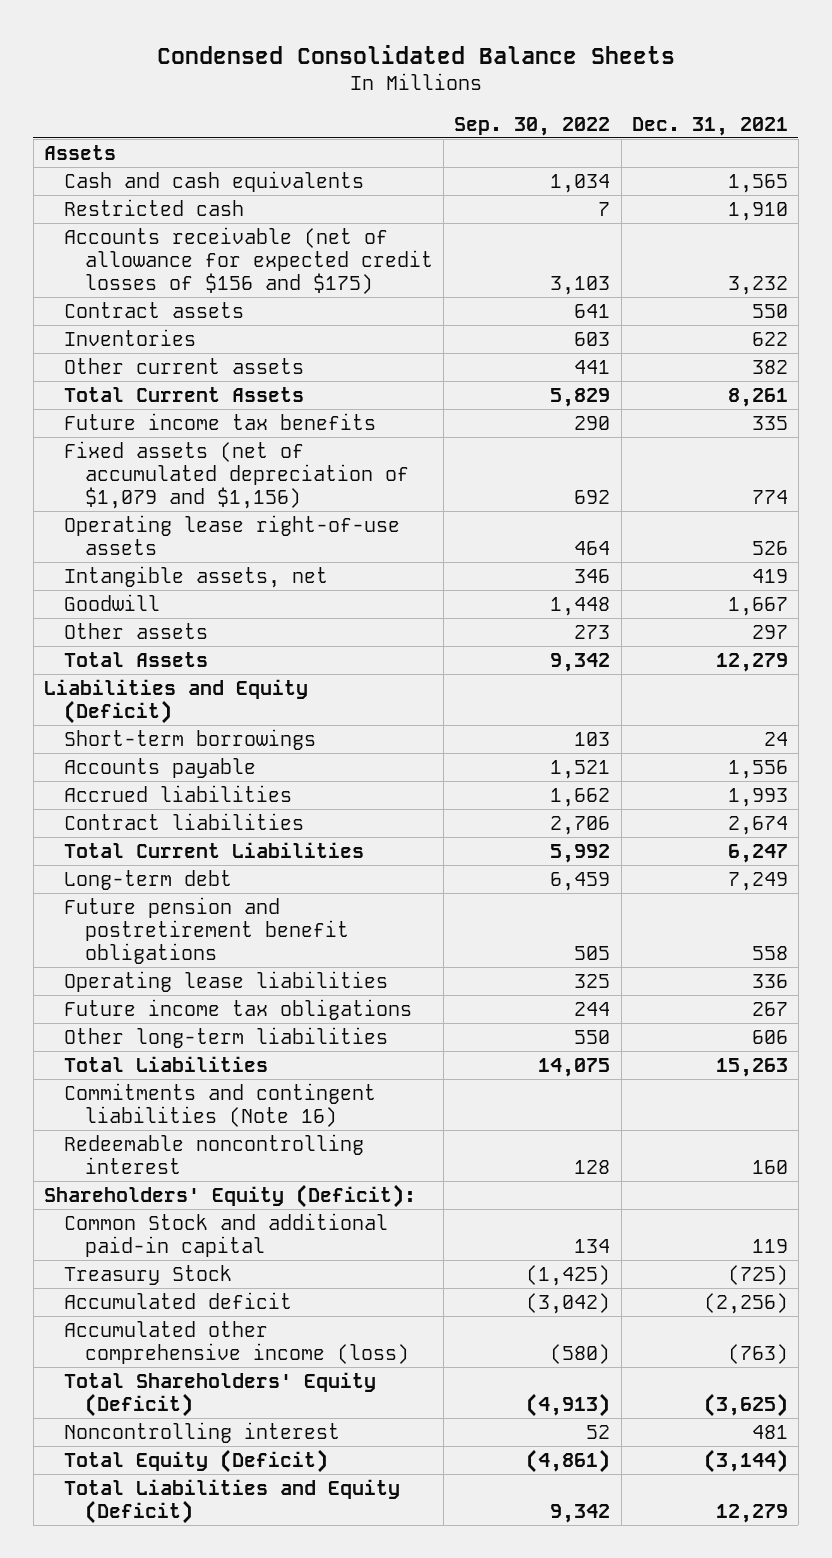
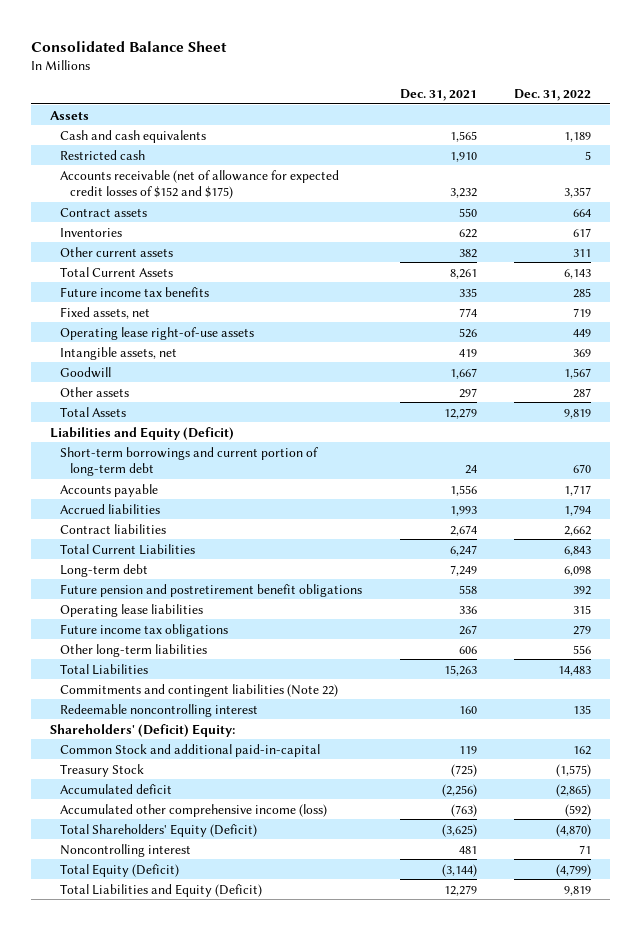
[156,44,675,64] Condensed Consolidated Balance Sheets -> [31,40,228,52] Consolidated Balance Sheet
[454,116,611,136] Sep. 30, 2022 -> none
none -> [514,88,592,101] Dec. 31, 2022
[64,226,433,294] Accounts receivable (net of allowance for expected credit losses of $156 and $175) -> [60,169,340,200] Accounts receivable (net of allowance for expected credit losses of $152 and $175)
[64,440,409,509] Fixed assets (net of accumulated depreciation of $1,079 and $1,156) -> [60,306,151,319] Fixed assets, net
[64,728,317,750] Short-term borrowings -> none
none -> [60,446,319,477] Short-term borrowings and current portion of long-term debt
[64,1082,377,1127] Commitments and contingent liabilities (Note 16) -> [60,683,339,697] Commitments and contingent liabilities (Note 22)
[43,1183,416,1208] Shareholders' Equity (Deficit): -> [49,723,235,737] Shareholders' (Deficit) Equity:
[64,1212,389,1257] Common Stock and additional paid-in capital -> [60,743,321,757] Common Stock and additional paid-in-capital

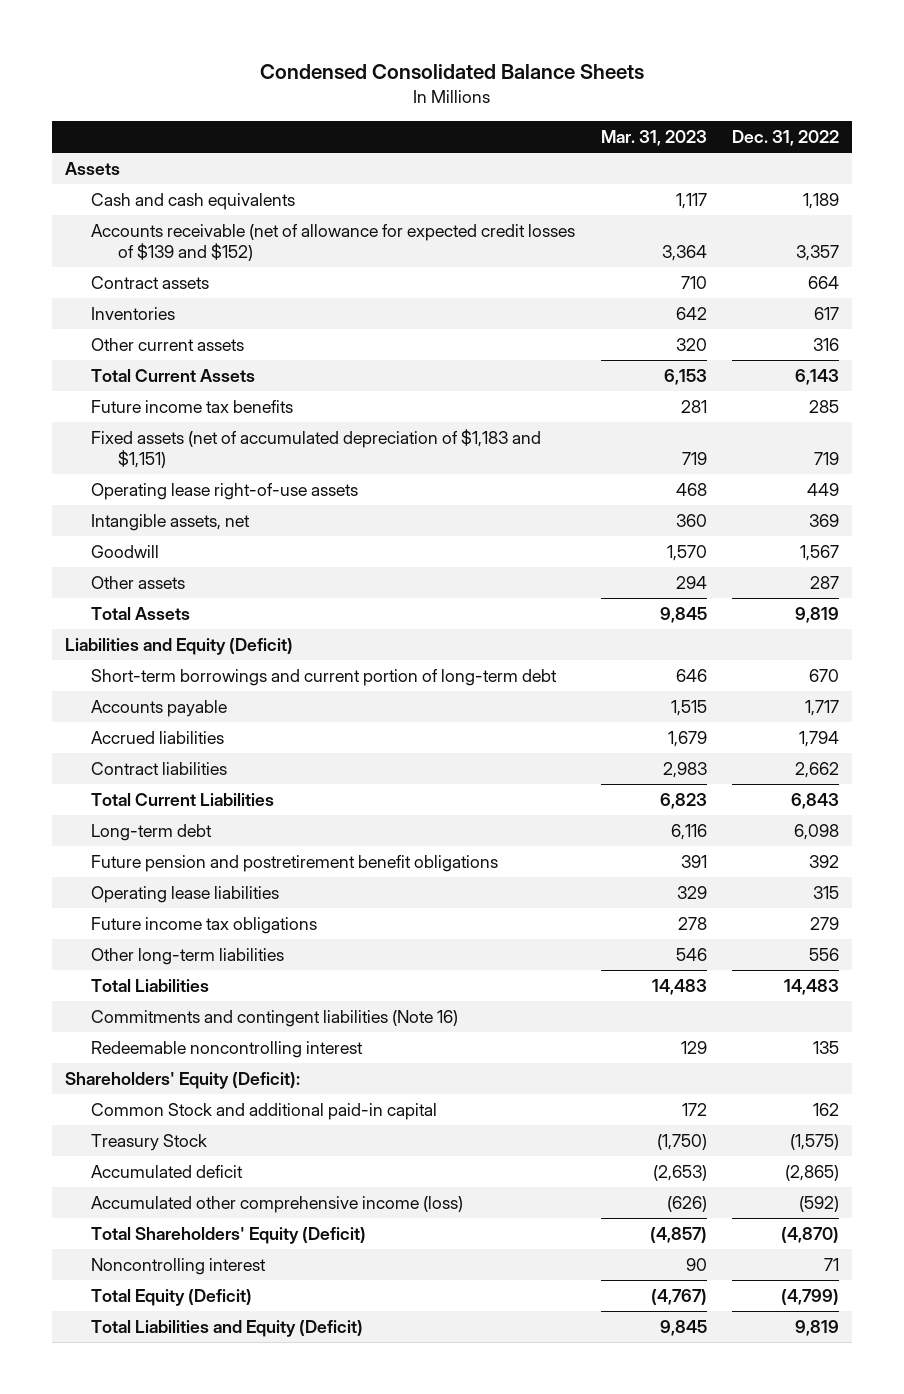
[31,40,228,52] Consolidated Balance Sheet -> [260,64,645,80] Condensed Consolidated Balance Sheets
[399,88,477,101] Dec. 31, 2021 -> none
none -> [600,129,707,146] Mar. 31, 2023
[60,149,146,160] Restricted cash -> none
[60,169,340,200] Accounts receivable (net of allowance for expected credit losses of $152 and $175) -> [91,224,576,261] Accounts receivable (net of allowance for expected credit losses of $139 and $152)
[573,248,592,257] 311 -> [813,338,840,352] 316
[60,306,151,319] Fixed assets, net -> [91,429,542,468] Fixed assets (net of accumulated depreciation of $1,183 and $1,151)
[60,683,339,697] Commitments and contingent liabilities (Note 22) -> [91,1010,459,1028] Commitments and contingent liabilities (Note 16)
[49,723,235,737] Shareholders' (Deficit) Equity: -> [64,1072,300,1090] Shareholders' Equity (Deficit):
[60,743,321,757] Common Stock and additional paid-in-capital -> [91,1103,438,1121] Common Stock and additional paid-in capital

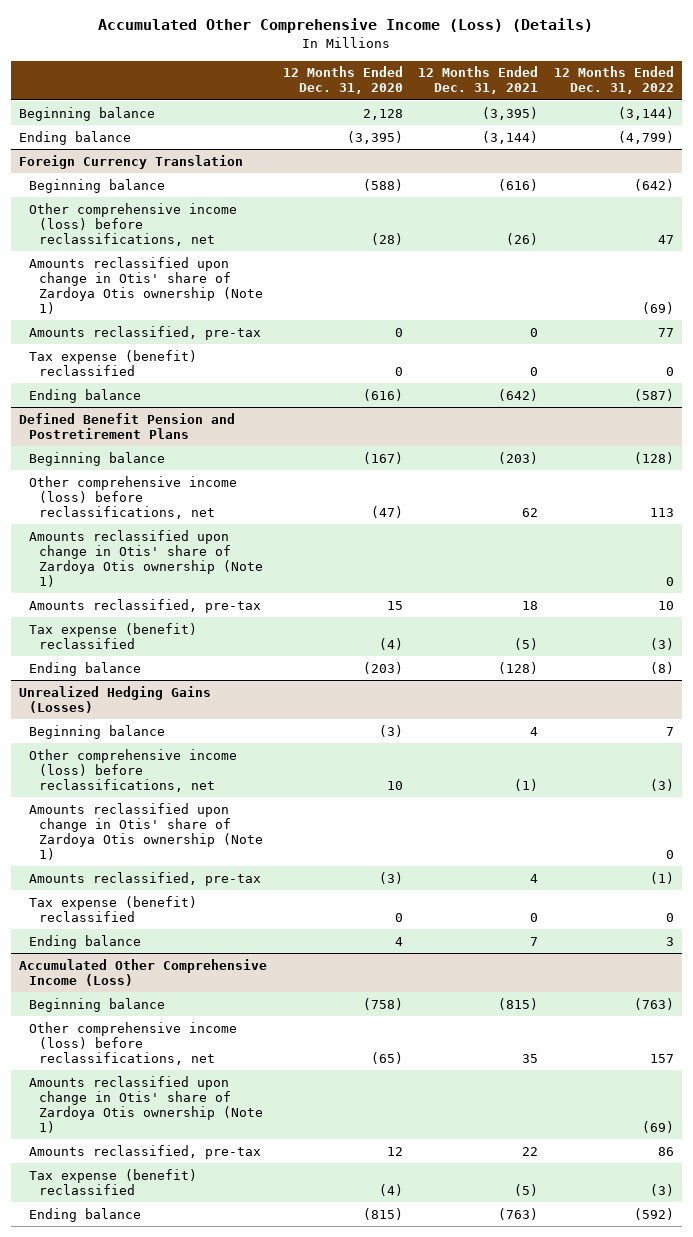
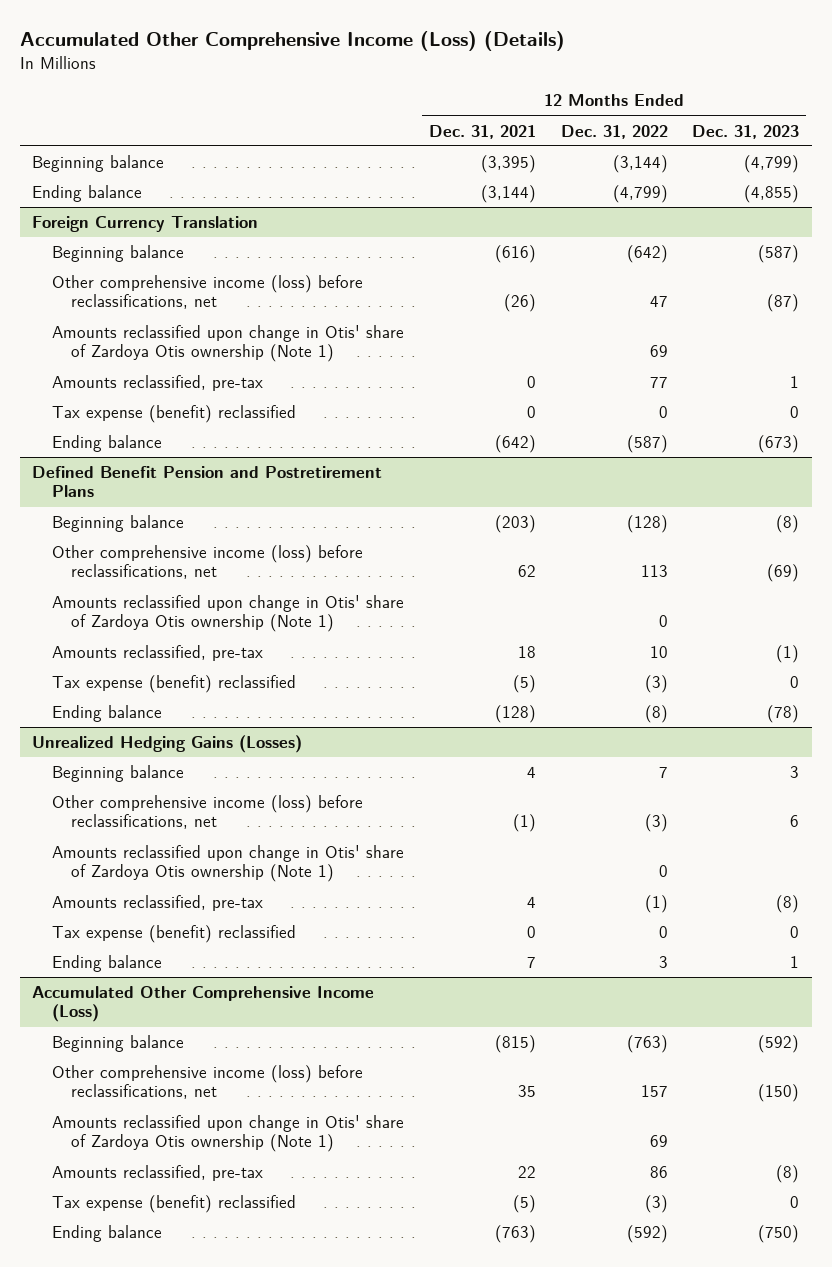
[282,66,403,95] 12 Months Ended Dec. 31, 2020 -> none
none -> [692,124,800,139] Dec. 31, 2023
[642,301,675,314] (69) -> [649,345,668,358] 69
[642,1120,675,1133] (69) -> [649,1135,668,1148] 69

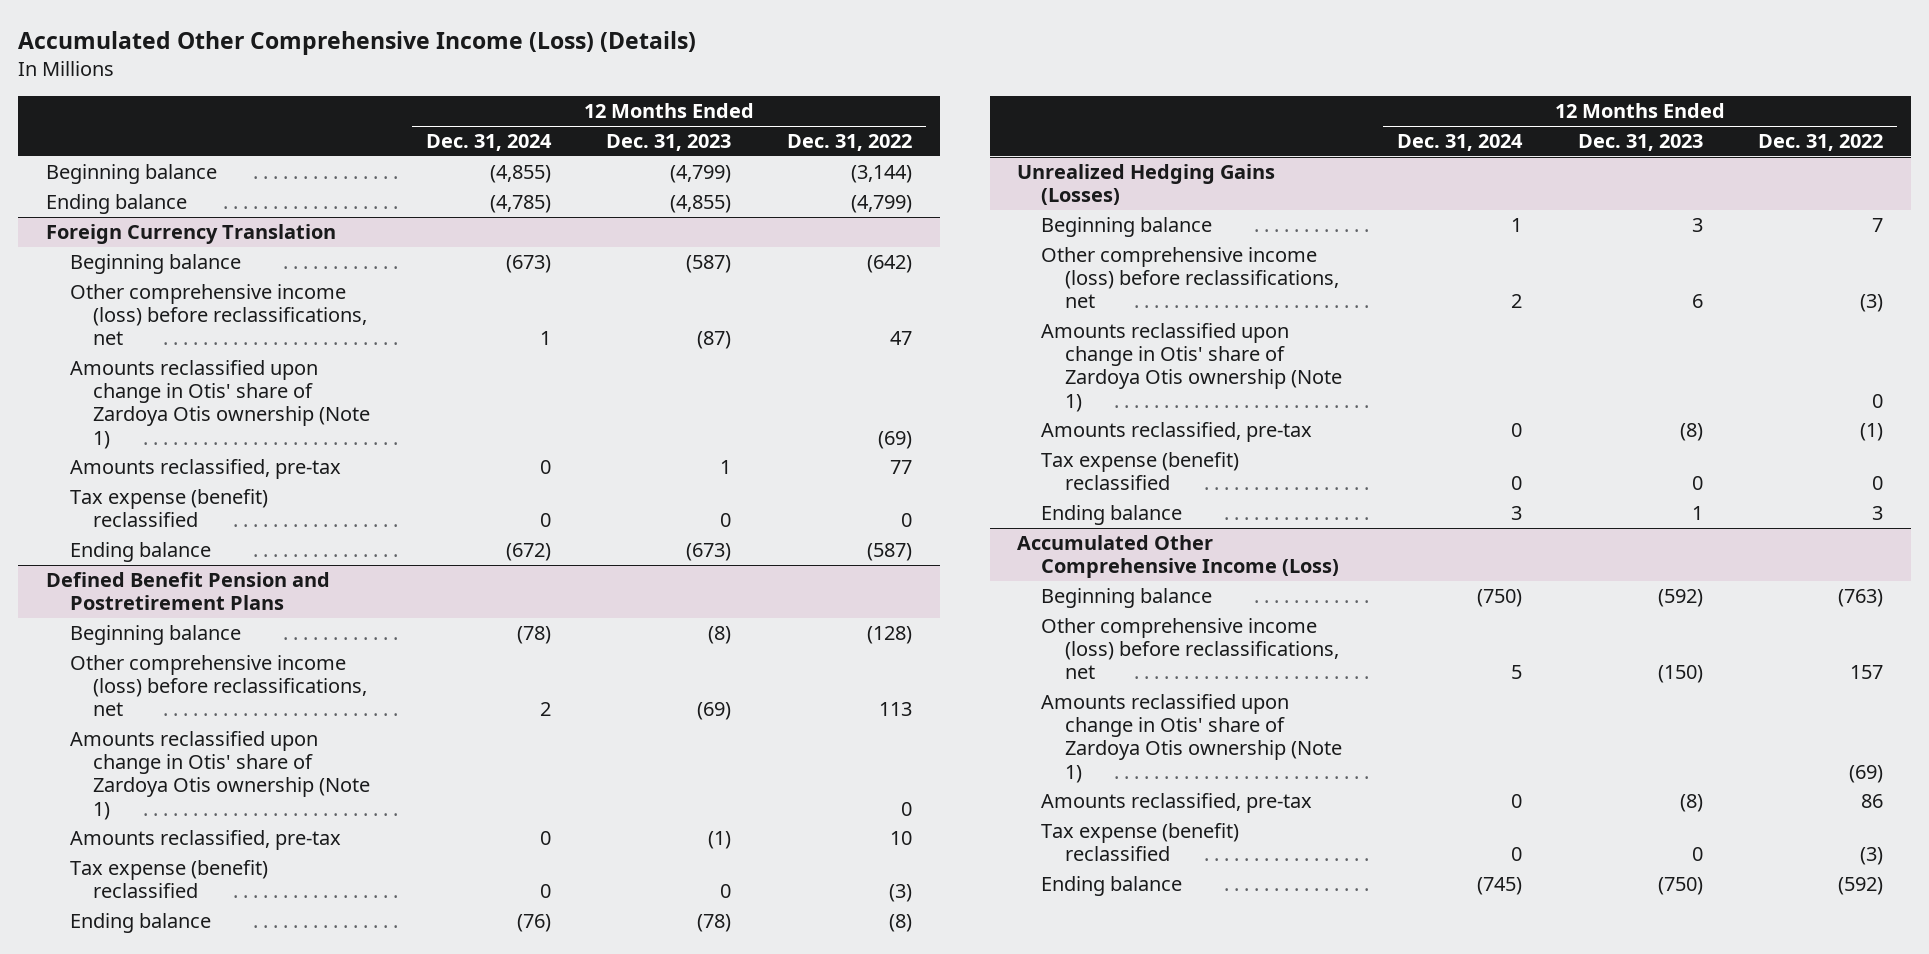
[428,124,536,139] Dec. 31, 2021 -> none
none -> [425,134,552,152] Dec. 31, 2024
[649,345,668,358] 69 -> [877,430,912,449] (69)
[649,1135,668,1148] 69 -> [1849,764,1884,783] (69)

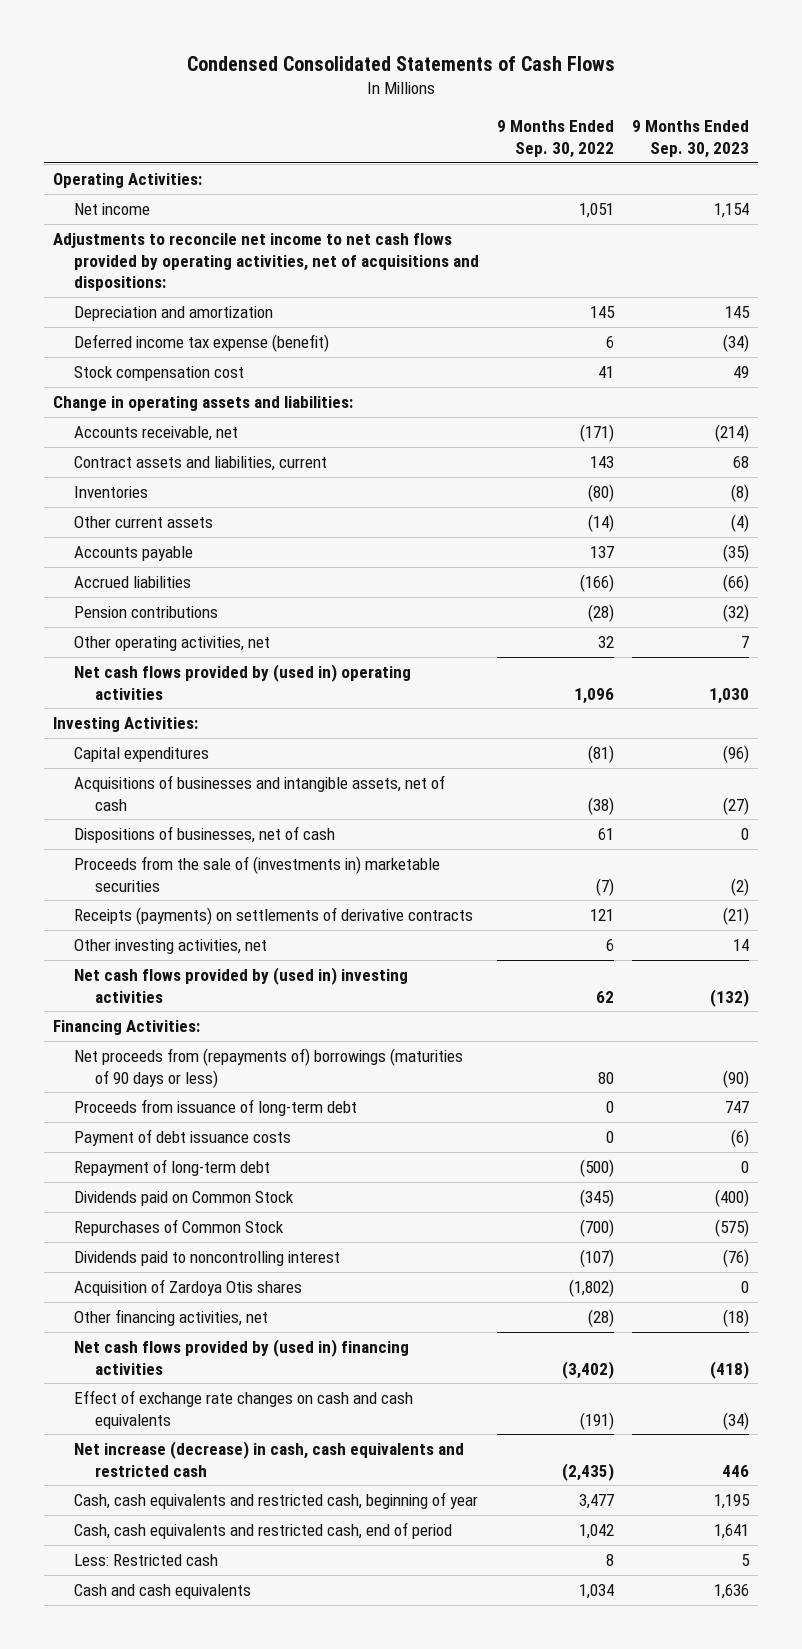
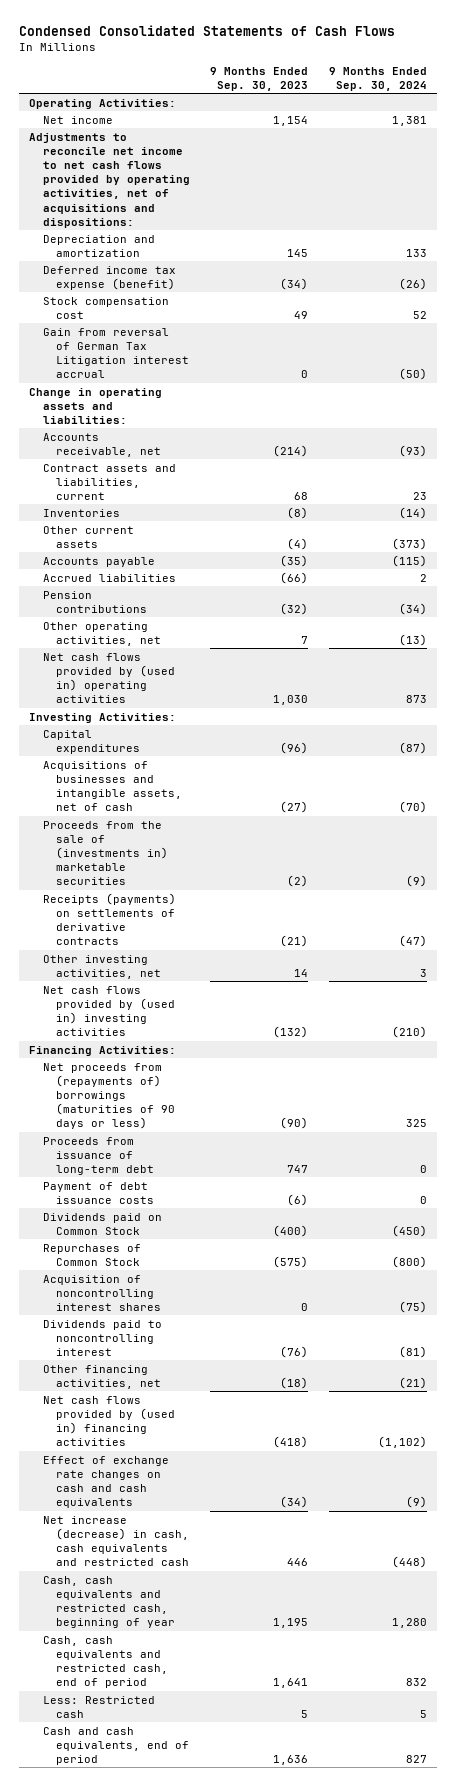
[496,120,614,159] 9 Months Ended Sep. 30, 2022 -> none
none -> [329,66,428,91] 9 Months Ended Sep. 30, 2024
none -> [42,327,189,379] Gain from reversal of German Tax Litigation interest accrual
[73,825,335,843] Dispositions of businesses, net of cash -> none
[73,1158,270,1176] Repayment of long-term debt -> none
none -> [42,1274,161,1312] Acquisition of noncontrolling interest shares
[73,1278,302,1296] Acquisition of Zardoya Otis shares -> none
[73,1583,251,1599] Cash and cash equivalents -> [42,1726,189,1766] Cash and cash equivalents, end of period

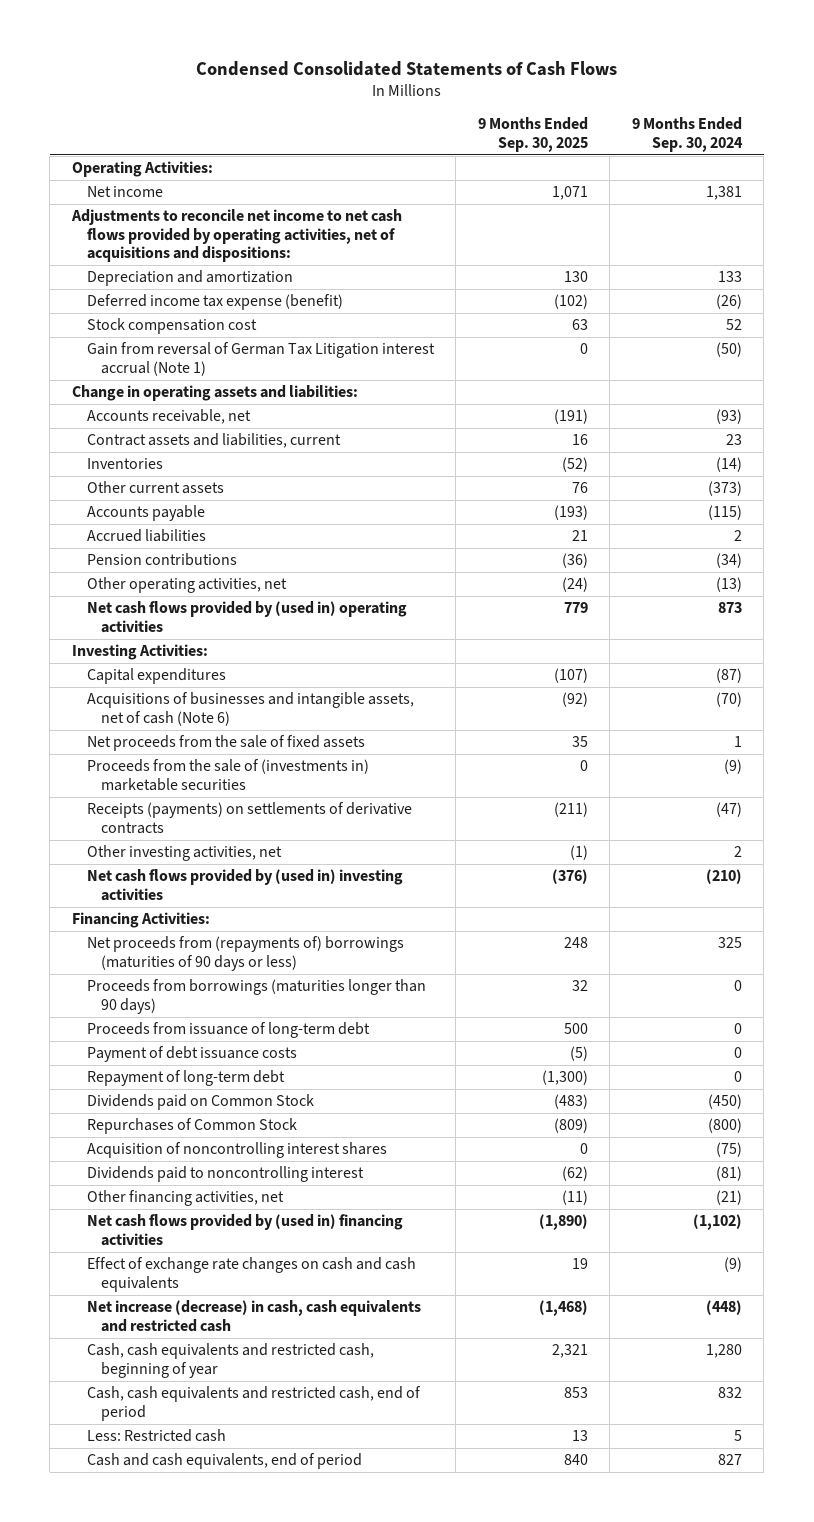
[210,66,309,91] 9 Months Ended Sep. 30, 2023 -> none
none -> [477,117,588,152] 9 Months Ended Sep. 30, 2025
[42,327,189,379] Gain from reversal of German Tax Litigation interest accrual -> [86,342,435,376] Gain from reversal of German Tax Litigation interest accrual (Note 1)
[42,760,182,812] Acquisitions of businesses and intangible assets, net of cash -> [86,692,414,726] Acquisitions of businesses and intangible assets, net of cash (Note 6)
none -> [86,735,365,752] Net proceeds from the sale of fixed assets
[420,968,428,977] 3 -> [733,846,742,858] 2
none -> [86,979,426,1014] Proceeds from borrowings (maturities longer than 90 days)
none -> [86,1070,285,1087] Repayment of long-term debt

